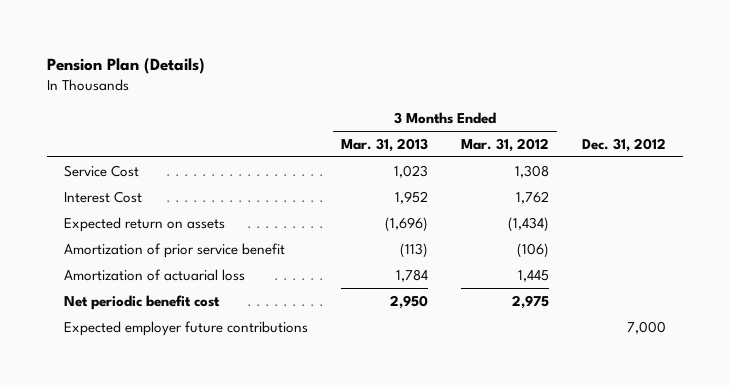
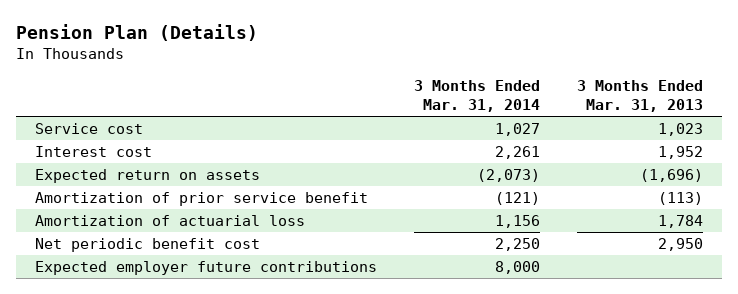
[460,137,549,152] Mar. 31, 2012 -> none
[582,137,667,152] Dec. 31, 2012 -> none
none -> [413,80,540,113] 3 Months Ended Mar. 31, 2014
[63,164,139,177] Service Cost -> [34,122,143,134] Service cost
[63,190,142,203] Interest Cost -> [34,145,152,157] Interest cost

